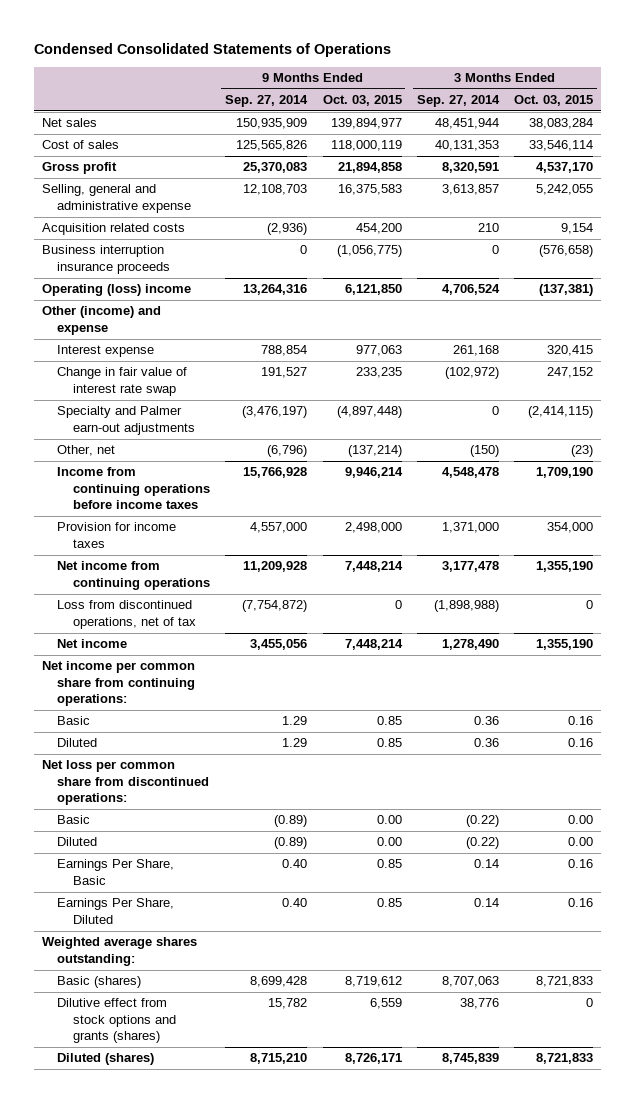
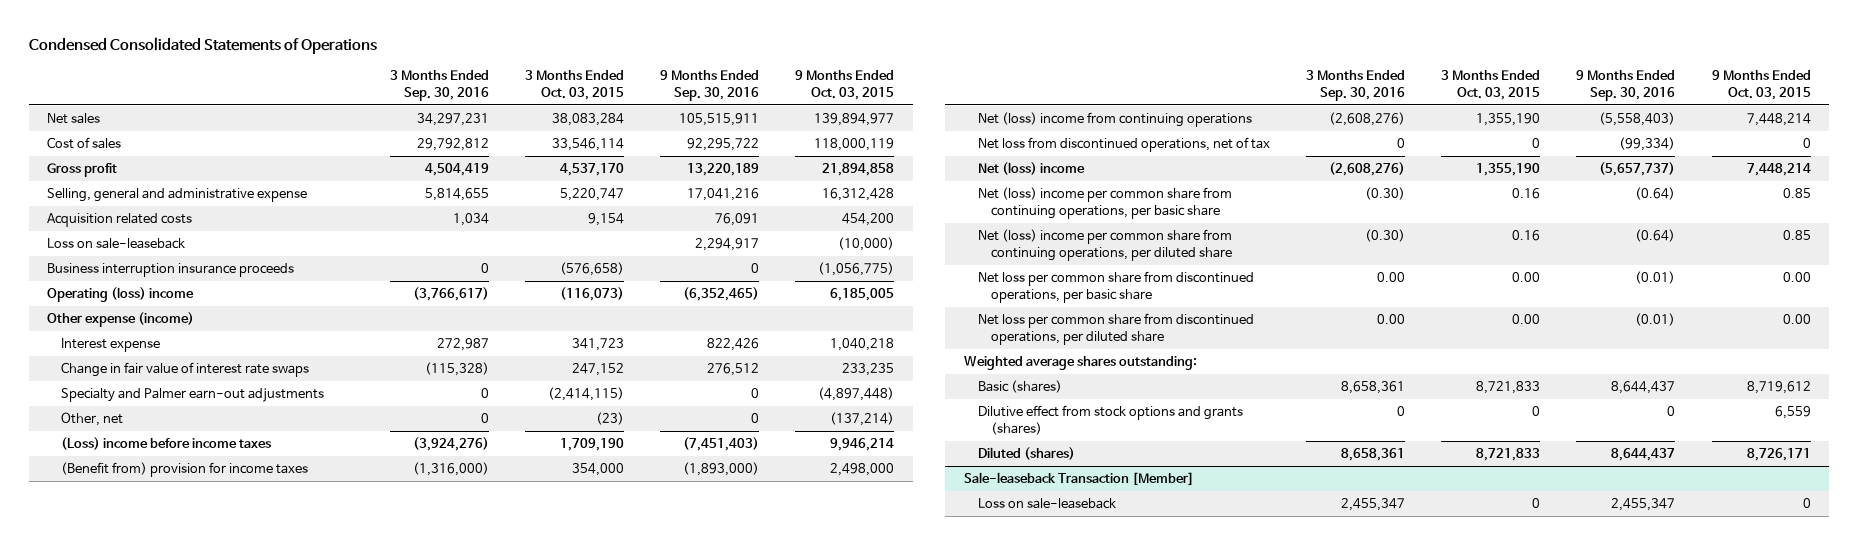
[225,95,309,108] Sep. 27, 2014 -> none
[416,95,500,108] Sep. 27, 2014 -> none
none -> [389,70,489,102] 3 Months Ended Sep. 30, 2016
none -> [660,70,760,102] 9 Months Ended Sep. 30, 2016
[337,184,402,196] 16,375,583 -> [822,188,895,202] 16,312,428
[536,184,594,196] 5,242,055 -> [559,188,624,202] 5,220,747
none -> [47,238,186,250] Loss on sale-leaseback
[344,284,402,296] 6,121,850 -> [830,288,895,302] 6,185,005
[539,284,594,297] (137,381) -> [559,287,624,302] (116,073)
[41,306,161,335] Other (income) and expense -> [47,312,195,328] Other expense (income)
[355,345,402,357] 977,063 -> [830,338,895,352] 1,040,218
[547,345,594,357] 320,415 -> [571,338,624,352] 341,723
[57,367,188,396] Change in fair value of interest rate swap -> [61,362,310,378] Change in fair value of interest rate swaps
[41,661,196,707] Net income per common share from continuing operations: -> none
[41,760,210,806] Net loss per common share from discontinued operations: -> none
[57,859,175,885] Earnings Per Share, Basic -> none
[57,898,175,924] Earnings Per Share, Diluted -> none
[57,467,210,510] Income from continuing operations before income taxes -> [61,437,272,451] (Loss) income before income taxes
[57,522,177,548] Provision for income taxes -> [61,462,309,478] (Benefit from) provision for income taxes
[57,561,210,590] Net income from continuing operations -> [977,112,1252,128] Net (loss) income from continuing operations
[57,600,196,629] Loss from discontinued operations, net of tax -> [977,137,1270,153] Net loss from discontinued operations, net of tax
[57,639,128,649] Net income -> [977,162,1085,176] Net (loss) income
[57,716,91,726] Basic -> [977,187,1232,220] Net (loss) income per common share from continuing operations, per basic share
[57,738,98,748] Diluted -> [977,229,1233,262] Net (loss) income per common share from continuing operations, per diluted share
[57,815,91,825] Basic -> [977,271,1254,304] Net loss per common share from discontinued operations, per basic share
[57,837,98,847] Diluted -> [977,313,1254,346] Net loss per common share from discontinued operations, per diluted share
none -> [963,472,1194,487] Sale-leaseback Transaction [Member]
none -> [977,498,1116,510] Loss on sale-leaseback

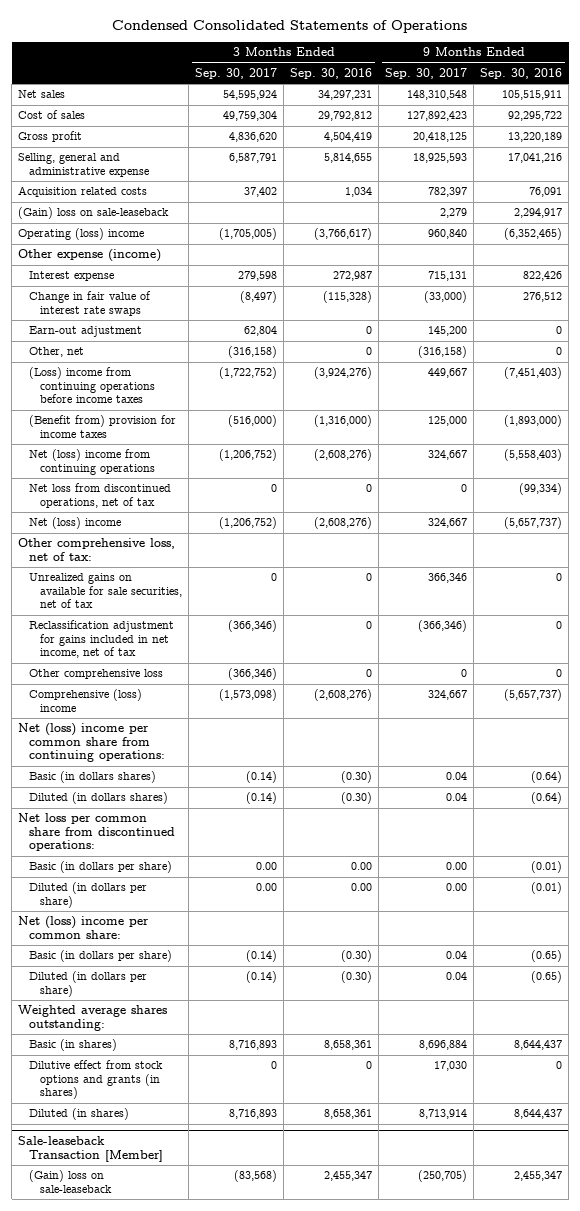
[524,70,624,101] 3 Months Ended Oct. 03, 2015 -> none
[795,70,895,101] 9 Months Ended Oct. 03, 2015 -> none
none -> [194,67,277,79] Sep. 30, 2017
none -> [385,67,468,79] Sep. 30, 2017
[47,263,295,278] Business interruption insurance proceeds -> none
[47,238,186,250] Loss on sale-leaseback -> [18,207,170,220] (Gain) loss on sale-leaseback
[61,388,325,403] Specialty and Palmer earn-out adjustments -> [29,326,143,338] Earn-out adjustment
[61,437,272,451] (Loss) income before income taxes -> [29,367,155,404] (Loss) income from continuing operations before income taxes
none -> [18,538,176,561] Other comprehensive loss, net of tax:
none -> [29,573,182,609] Unrealized gains on available for sale securities, net of tax
none -> [29,620,175,659] Reclassification adjustment for gains included in net income, net of tax
none -> [29,669,164,680] Other comprehensive loss
none -> [29,689,143,712] Comprehensive (loss) income
none -> [18,723,166,763] Net (loss) income per common share from continuing operations:
[977,187,1232,220] Net (loss) income per common share from continuing operations, per basic share -> [29,771,157,784] Basic (in dollars shares)
[977,229,1233,262] Net (loss) income per common share from continuing operations, per diluted share -> [29,792,169,805] Diluted (in dollars shares)
none -> [18,813,176,852] Net loss per common share from discontinued operations:
[977,271,1254,304] Net loss per common share from discontinued operations, per basic share -> [29,861,173,874] Basic (in dollars per share)
[977,313,1254,346] Net loss per common share from discontinued operations, per diluted share -> [29,882,148,908] Diluted (in dollars per share)
none -> [18,916,150,939] Net (loss) income per common share:
none -> [29,950,173,963] Basic (in dollars per share)
none -> [29,971,148,997] Diluted (in dollars per share)
[977,380,1062,394] Basic (shares) -> [29,1039,118,1052] Basic (in shares)
[977,405,1243,436] Dilutive effect from stock options and grants (shares) -> [29,1060,164,1100] Dilutive effect from stock options and grants (in shares)
[977,447,1075,461] Diluted (shares) -> [29,1108,130,1121] Diluted (in shares)
[977,498,1116,510] Loss on sale-leaseback -> [29,1170,112,1193] (Gain) loss on sale-leaseback

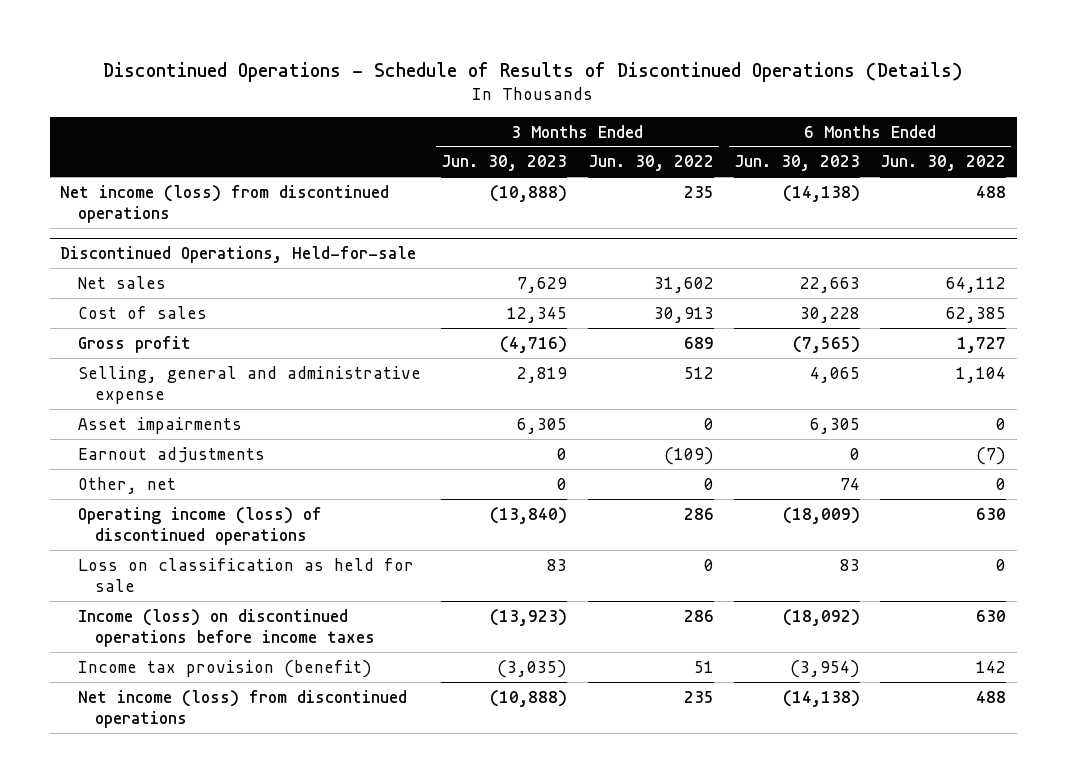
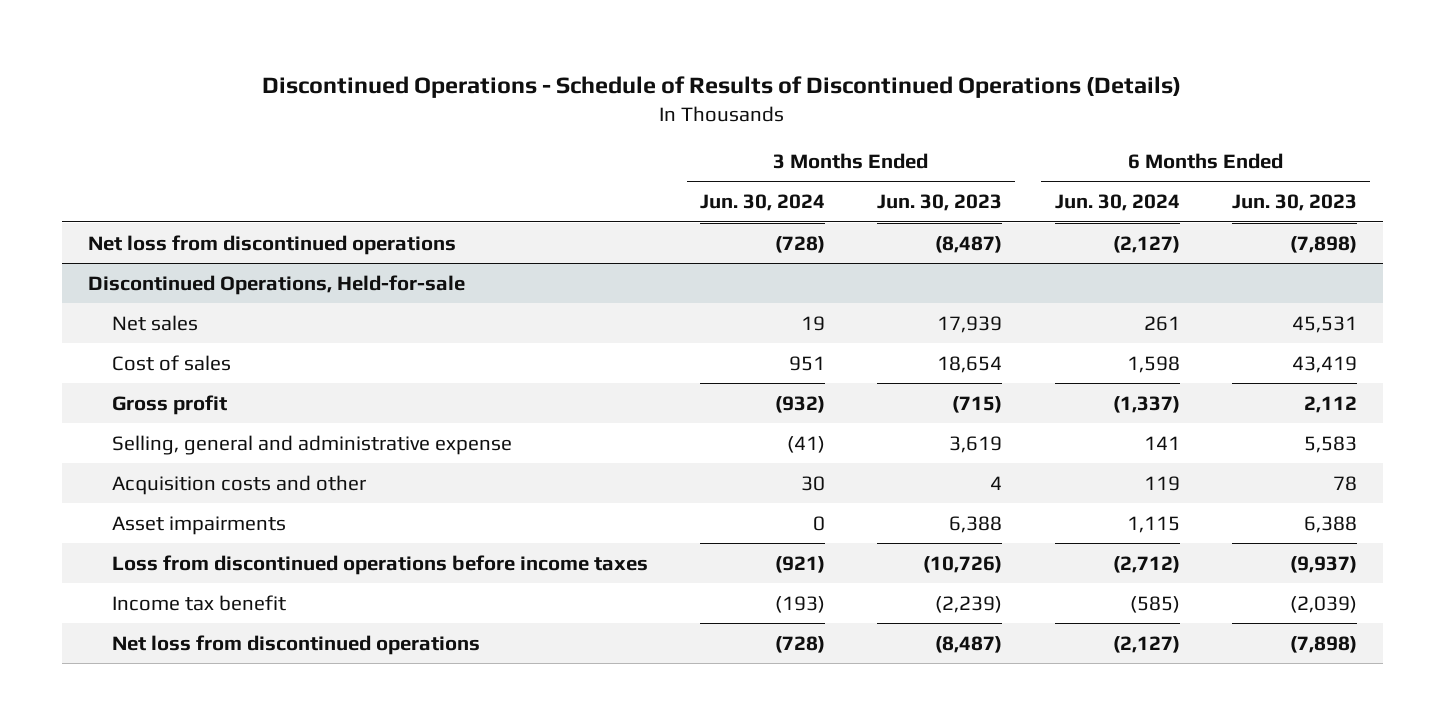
[587,155,714,172] Jun. 30, 2022 -> none
[880,155,1007,172] Jun. 30, 2022 -> none
none -> [700,194,826,212] Jun. 30, 2024
none -> [1054,194,1180,212] Jun. 30, 2024
[60,184,390,223] Net income (loss) from discontinued operations -> [88,234,457,255] Net loss from discontinued operations
[490,184,568,202] (10,888) -> [935,235,1003,253] (8,487)
[782,184,860,202] (14,138) -> [1289,235,1357,253] (7,898)
[77,446,265,463] Earnout adjustments -> none
[77,476,176,494] Other, net -> none
[77,506,322,545] Operating income (loss) of discontinued operations -> none
[77,557,414,592] Loss on classification as held for sale -> none
[517,276,568,293] 7,629 -> [937,315,1003,333] 17,939
[799,276,860,293] 22,663 -> [1291,315,1357,333] 45,531
[507,306,568,323] 12,345 -> [937,355,1003,373] 18,654
[799,306,860,323] 30,228 -> [1291,355,1357,373] 43,419
[500,335,568,353] (4,716) -> [952,395,1003,413] (715)
[792,335,860,353] (7,565) -> [1303,395,1357,413] 2,112
[517,366,568,383] 2,819 -> [949,435,1003,453] 3,619
[809,366,860,383] 4,065 -> [1303,435,1357,453] 5,583
none -> [111,474,366,495] Acquisition costs and other
[517,417,568,434] 6,305 -> [949,515,1003,533] 6,388
[809,417,860,434] 6,305 -> [1303,515,1357,533] 6,388
[77,608,376,647] Income (loss) on discontinued operations before income taxes -> [111,554,648,575] Loss from discontinued operations before income taxes
[490,608,568,626] (13,923) -> [923,555,1003,573] (10,726)
[782,608,860,626] (18,092) -> [1289,555,1357,573] (9,937)
[77,659,372,678] Income tax provision (benefit) -> [111,594,286,611] Income tax benefit
[497,659,568,678] (3,035) -> [935,595,1003,613] (2,239)
[789,659,860,678] (3,954) -> [1289,595,1357,613] (2,039)
[77,689,407,728] Net income (loss) from discontinued operations -> [111,634,480,655] Net loss from discontinued operations
[490,689,568,707] (10,888) -> [935,635,1003,653] (8,487)
[782,689,860,707] (14,138) -> [1289,635,1357,653] (7,898)

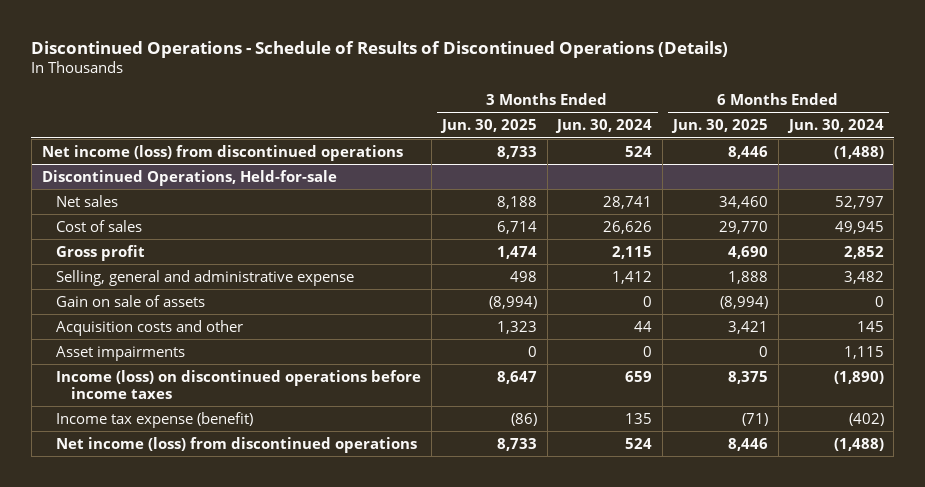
[877,194,1003,212] Jun. 30, 2023 -> none
[1231,194,1357,212] Jun. 30, 2023 -> none
none -> [439,119,537,134] Jun. 30, 2025
none -> [671,119,769,134] Jun. 30, 2025
[88,234,457,255] Net loss from discontinued operations -> [41,144,403,161] Net income (loss) from discontinued operations
[775,235,826,253] (728) -> [625,145,653,157] 524
[1112,235,1180,253] (2,127) -> [833,145,884,159] (1,488)
[801,315,826,331] 19 -> [603,195,653,209] 28,741
[1143,315,1180,331] 261 -> [834,195,884,209] 52,797
[789,355,826,371] 951 -> [603,220,653,234] 26,626
[1126,355,1180,373] 1,598 -> [834,220,884,234] 49,945
[775,395,826,413] (932) -> [612,245,653,259] 2,115
[1112,395,1180,413] (1,337) -> [843,245,884,259] 2,852
[787,435,826,453] (41) -> [612,270,653,284] 1,412
[1143,435,1180,450] 141 -> [843,270,884,284] 3,482
none -> [56,294,206,307] Gain on sale of assets
[801,475,826,491] 30 -> [634,320,653,332] 44
[1143,475,1180,491] 119 -> [856,320,884,332] 145
[111,554,648,575] Loss from discontinued operations before income taxes -> [56,369,422,399] Income (loss) on discontinued operations before income taxes
[775,555,826,573] (921) -> [625,370,653,382] 659
[1112,555,1180,573] (2,712) -> [833,370,884,384] (1,890)
[111,594,286,611] Income tax benefit -> [56,411,254,428] Income tax expense (benefit)
[775,595,826,613] (193) -> [625,412,653,424] 135
[1129,595,1180,613] (585) -> [848,412,884,426] (402)
[111,634,480,655] Net loss from discontinued operations -> [56,436,418,453] Net income (loss) from discontinued operations
[775,635,826,653] (728) -> [625,437,653,449] 524
[1112,635,1180,653] (2,127) -> [833,437,884,451] (1,488)

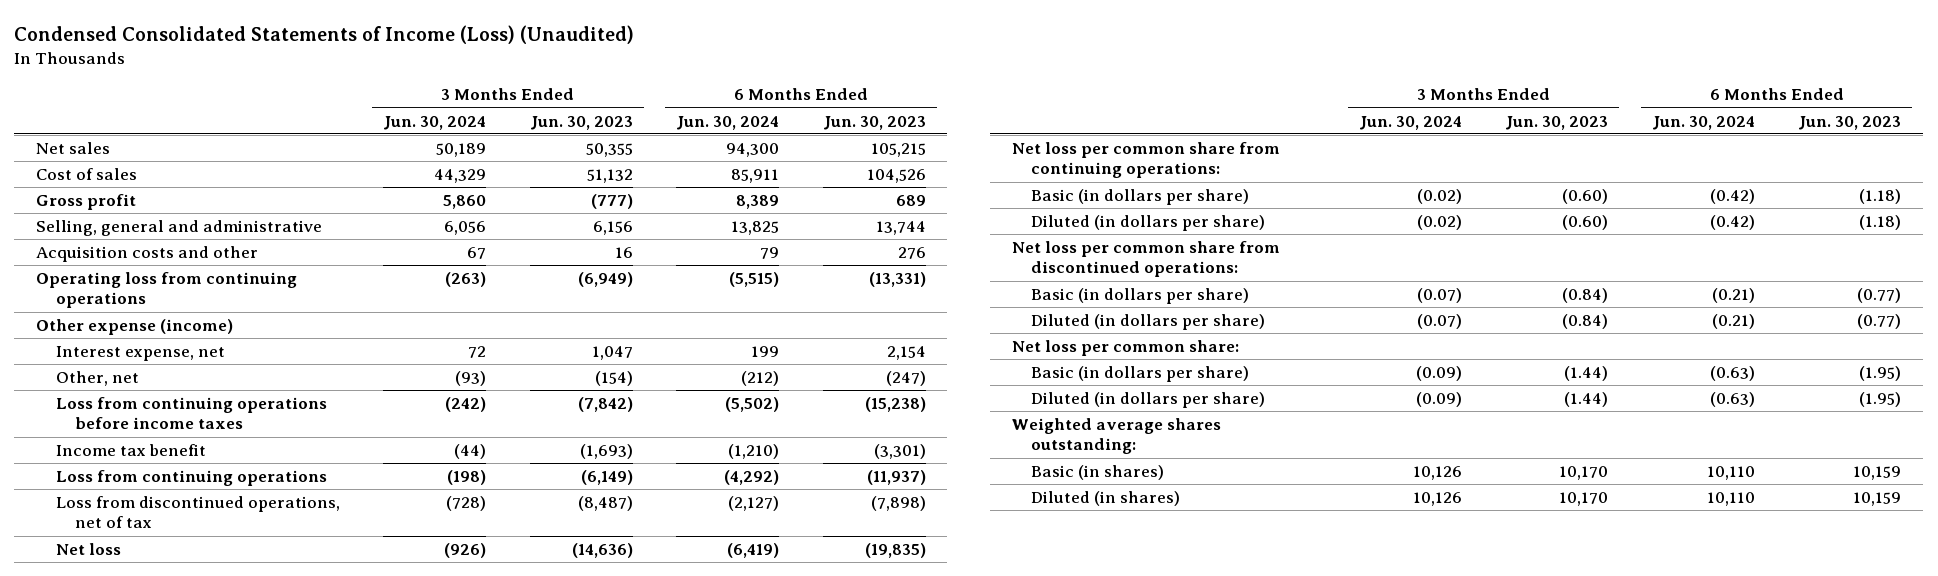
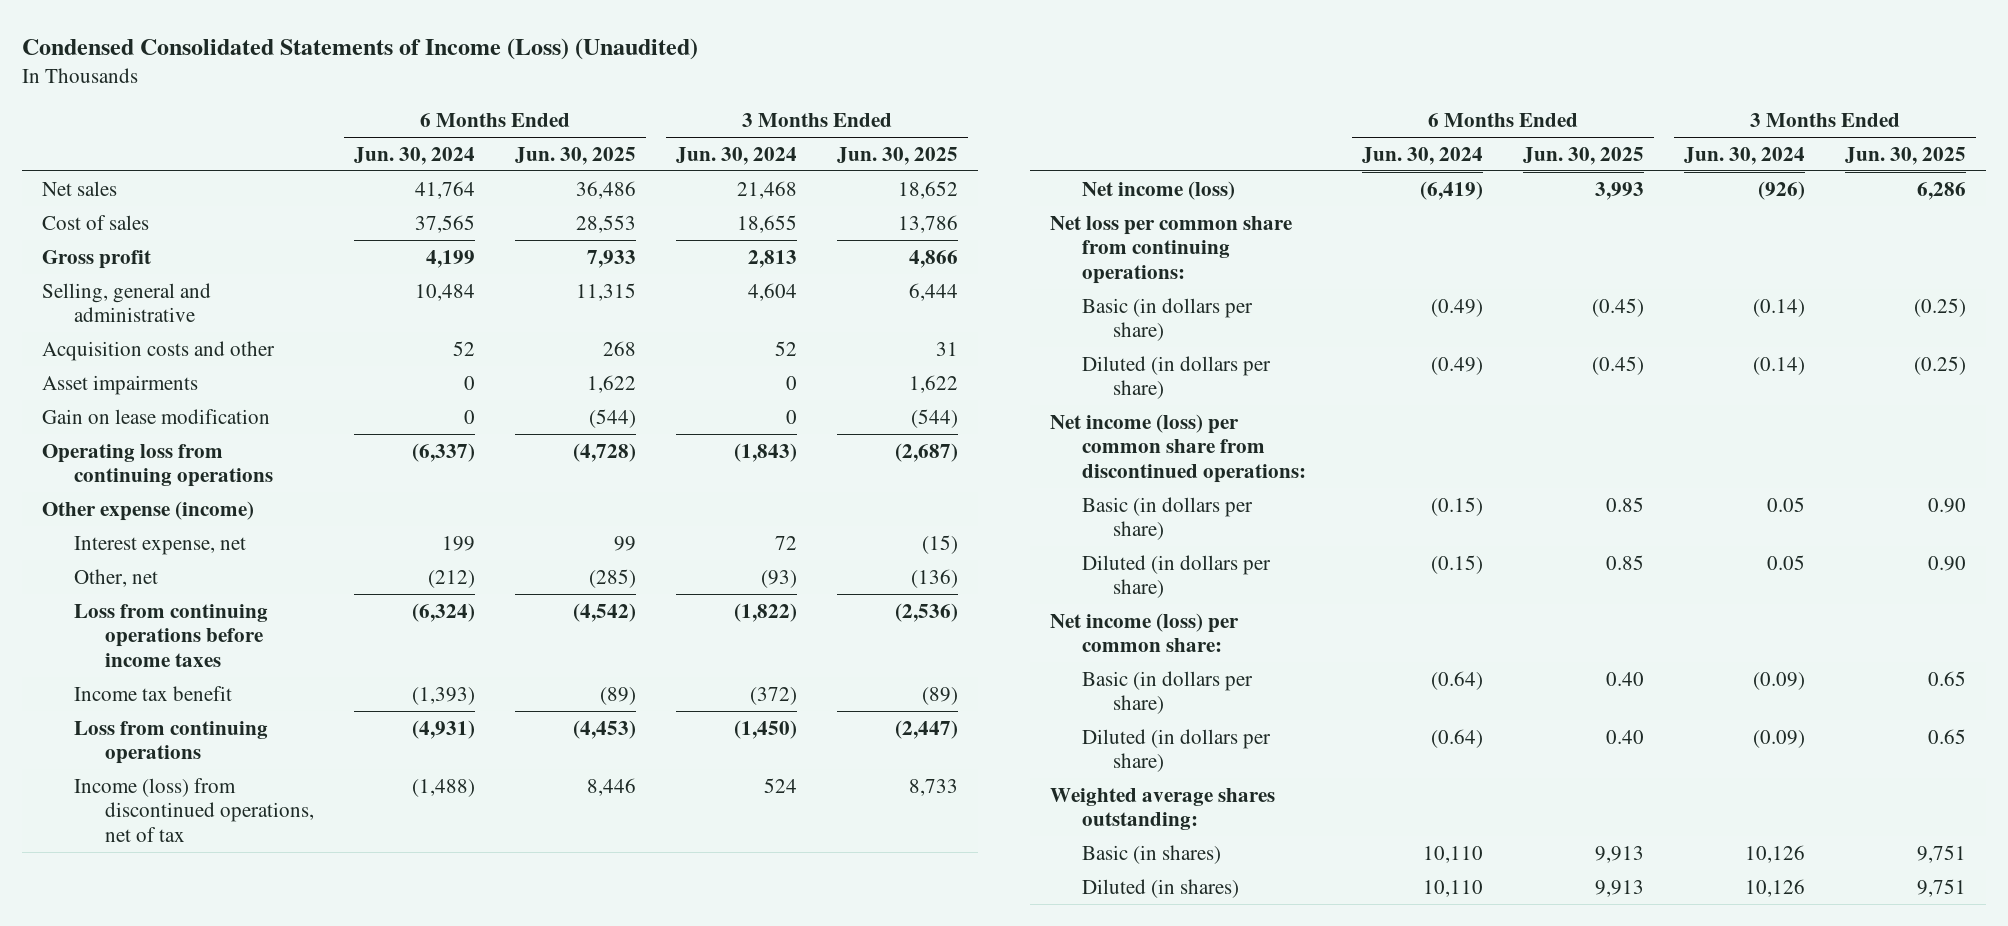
[529,115,633,130] Jun. 30, 2023 -> none
[822,115,926,130] Jun. 30, 2023 -> none
none -> [515,146,637,165] Jun. 30, 2025
none -> [836,146,958,165] Jun. 30, 2025
[436,143,487,158] 50,189 -> [737,180,798,199] 21,468
[726,143,780,158] 94,300 -> [415,180,476,199] 41,764
[434,169,487,184] 44,329 -> [737,214,798,233] 18,655
[731,169,780,184] 85,911 -> [415,214,476,233] 37,565
[443,195,487,210] 5,860 -> [748,249,798,268] 2,813
[736,195,780,210] 8,389 -> [426,249,476,268] 4,199
[444,221,487,236] 6,056 -> [748,282,798,301] 4,604
[731,221,780,236] 13,825 -> [415,283,476,301] 10,484
[467,247,487,260] 67 -> [775,340,798,356] 52
[760,247,780,260] 79 -> [453,340,476,356] 52
none -> [42,374,199,395] Asset impairments
none -> [42,408,271,424] Gain on lease modification
[445,272,487,288] (263) -> [734,442,798,462] (1,843)
[729,272,780,288] (5,515) -> [412,442,476,462] (6,337)
[445,397,487,413] (242) -> [734,602,798,622] (1,822)
[725,397,780,413] (5,502) -> [412,602,476,622] (6,324)
[454,444,487,460] (44) -> [750,686,798,705] (372)
[728,444,780,460] (1,210) -> [412,686,476,705] (1,393)
[447,470,487,486] (198) -> [734,719,798,739] (1,450)
[724,470,780,486] (4,292) -> [412,719,476,739] (4,931)
[55,496,340,529] Loss from discontinued operations, net of tax -> [73,777,315,843] Income (loss) from discontinued operations, net of tax
[446,496,487,512] (728) -> [764,777,798,793] 524
[728,496,780,512] (2,127) -> [412,778,476,797] (1,488)
[55,543,121,556] Net loss -> [1081,180,1235,200] Net income (loss)
[1416,189,1462,205] (0.02) -> [1753,298,1806,317] (0.14)
[1709,189,1755,205] (0.42) -> [1431,298,1484,317] (0.49)
[1416,215,1462,231] (0.02) -> [1753,356,1806,375] (0.14)
[1709,215,1755,231] (0.42) -> [1431,356,1484,375] (0.49)
[1011,241,1280,278] Net loss per common share from discontinued operations: -> [1050,413,1306,484] Net income (loss) per common share from discontinued operations:
[1416,288,1462,304] (0.07) -> [1767,496,1806,512] 0.05
[1711,288,1755,304] (0.21) -> [1431,496,1484,516] (0.15)
[1416,314,1462,330] (0.07) -> [1767,554,1806,570] 0.05
[1711,314,1755,330] (0.21) -> [1431,554,1484,574] (0.15)
[1011,340,1239,357] Net loss per common share: -> [1050,612,1240,653] Net income (loss) per common share:
[1709,366,1755,382] (0.63) -> [1431,670,1484,690] (0.64)
[1709,392,1755,408] (0.63) -> [1431,728,1484,748] (0.64)

